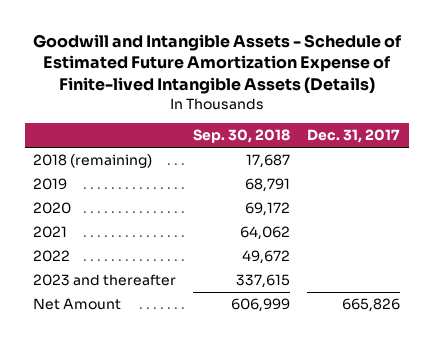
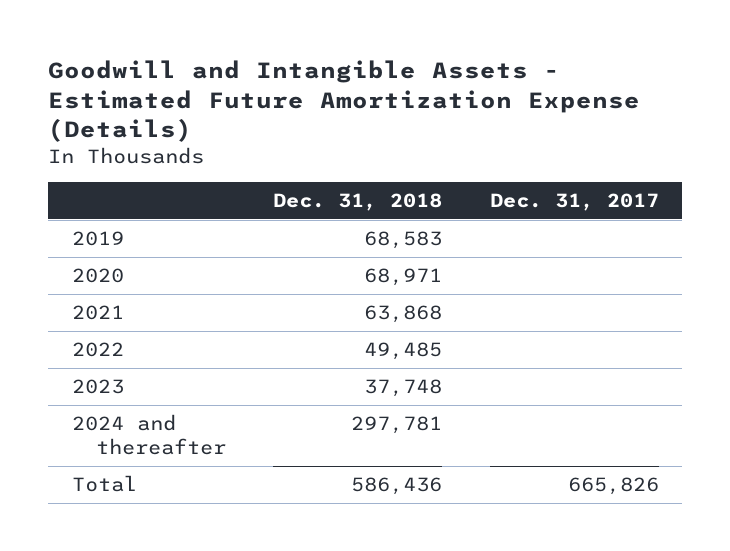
[32,33,402,95] Goodwill and Intangible Assets - Schedule of Estimated Future Amortization Expense of Finite-lived Intangible Assets (Details) -> [48,59,641,143] Goodwill and Intangible Assets - Estimated Future Amortization Expense (Details)
[193,129,291,144] Sep. 30, 2018 -> none
none -> [273,193,443,212] Dec. 31, 2018
[33,154,153,169] 2018 (remaining) -> none
none -> [71,378,124,394] 2023
[33,274,177,287] 2023 and thereafter -> [71,413,227,456] 2024 and thereafter
[33,298,122,311] Net Amount -> [71,474,137,492] Total

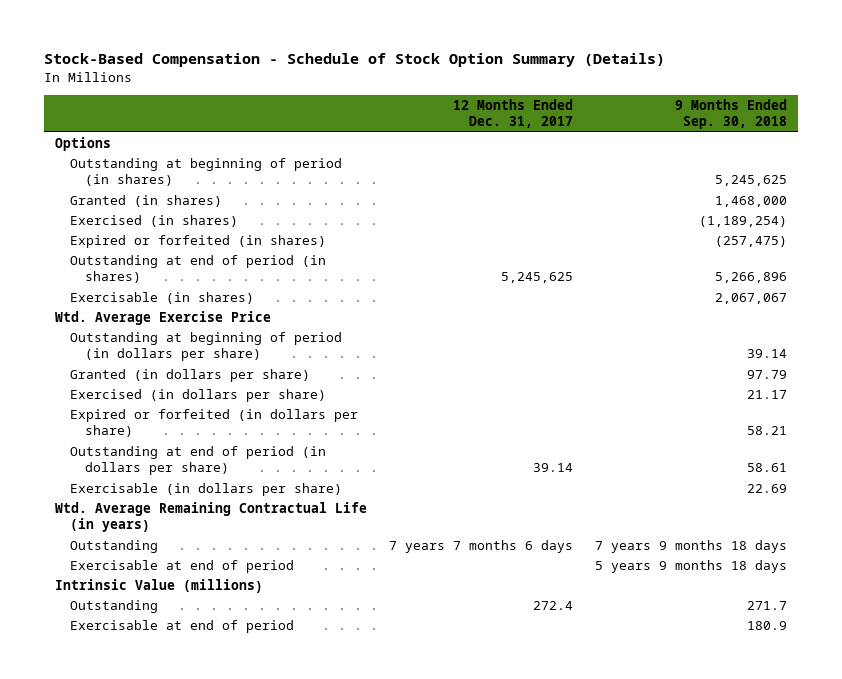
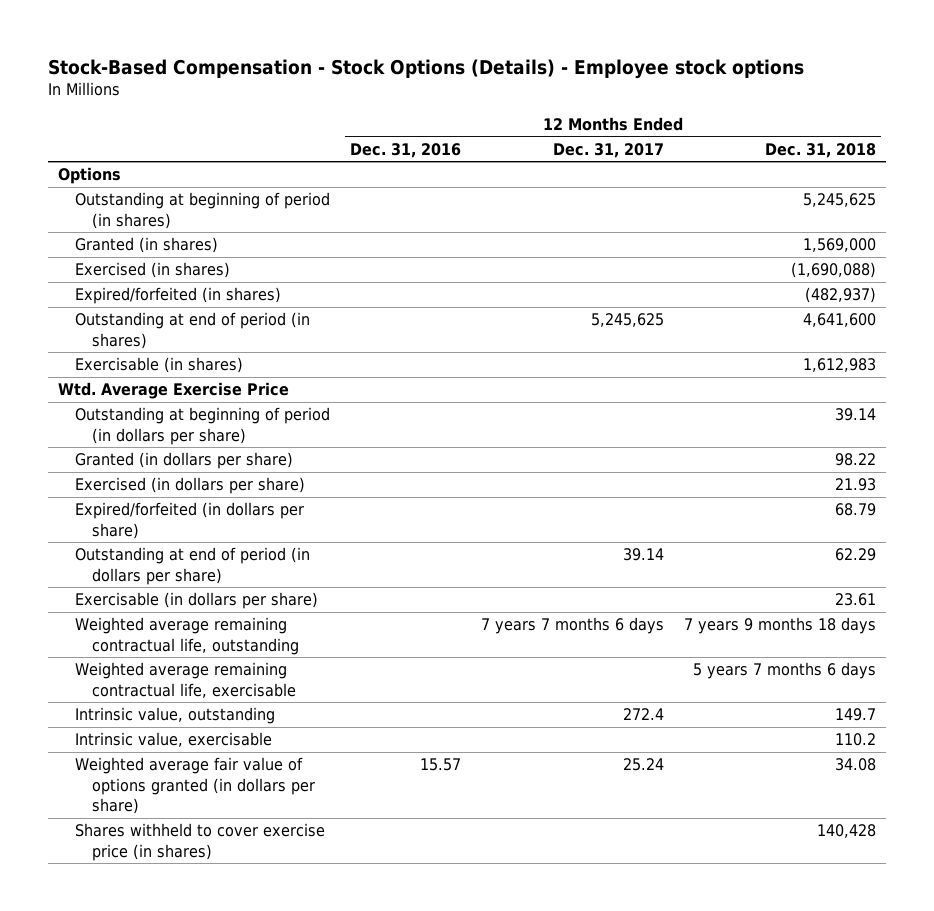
[43,53,665,68] Stock-Based Compensation - Schedule of Stock Option Summary (Details) -> [48,58,805,79] Stock-Based Compensation - Stock Options (Details) - Employee stock options
[675,98,788,130] 9 Months Ended Sep. 30, 2018 -> none
none -> [350,142,462,158] Dec. 31, 2016
none -> [764,142,876,158] Dec. 31, 2018
[70,234,327,248] Expired or forfeited (in shares) -> [75,287,282,305] Expired/forfeited (in shares)
[70,408,359,438] Expired or forfeited (in dollars per share) -> [75,502,305,539] Expired/forfeited (in dollars per share)
[54,501,367,533] Wtd. Average Remaining Contractual Life (in years) -> none
[54,578,263,593] Intrinsic Value (millions) -> none
[70,539,159,553] Outstanding -> [75,617,300,655] Weighted average remaining contractual life, outstanding
[70,559,295,573] Exercisable at end of period -> [75,662,297,698] Weighted average remaining contractual life, exercisable
[70,599,159,613] Outstanding -> [75,707,276,725] Intrinsic value, outstanding
[70,619,295,633] Exercisable at end of period -> [75,732,273,748] Intrinsic value, exercisable
none -> [75,757,316,815] Weighted average fair value of options granted (in dollars per share)
none -> [75,823,326,861] Shares withheld to cover exercise price (in shares)

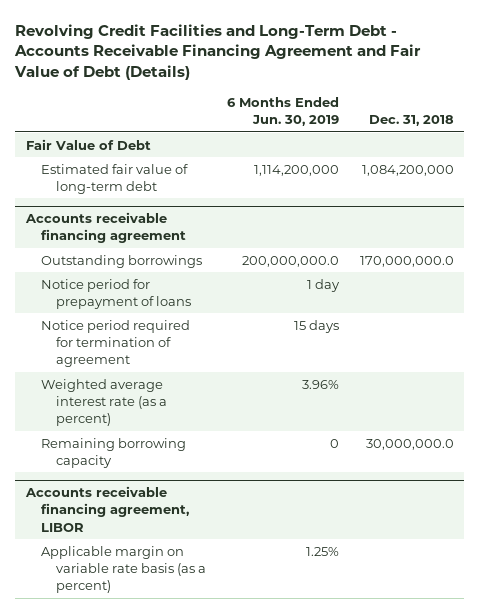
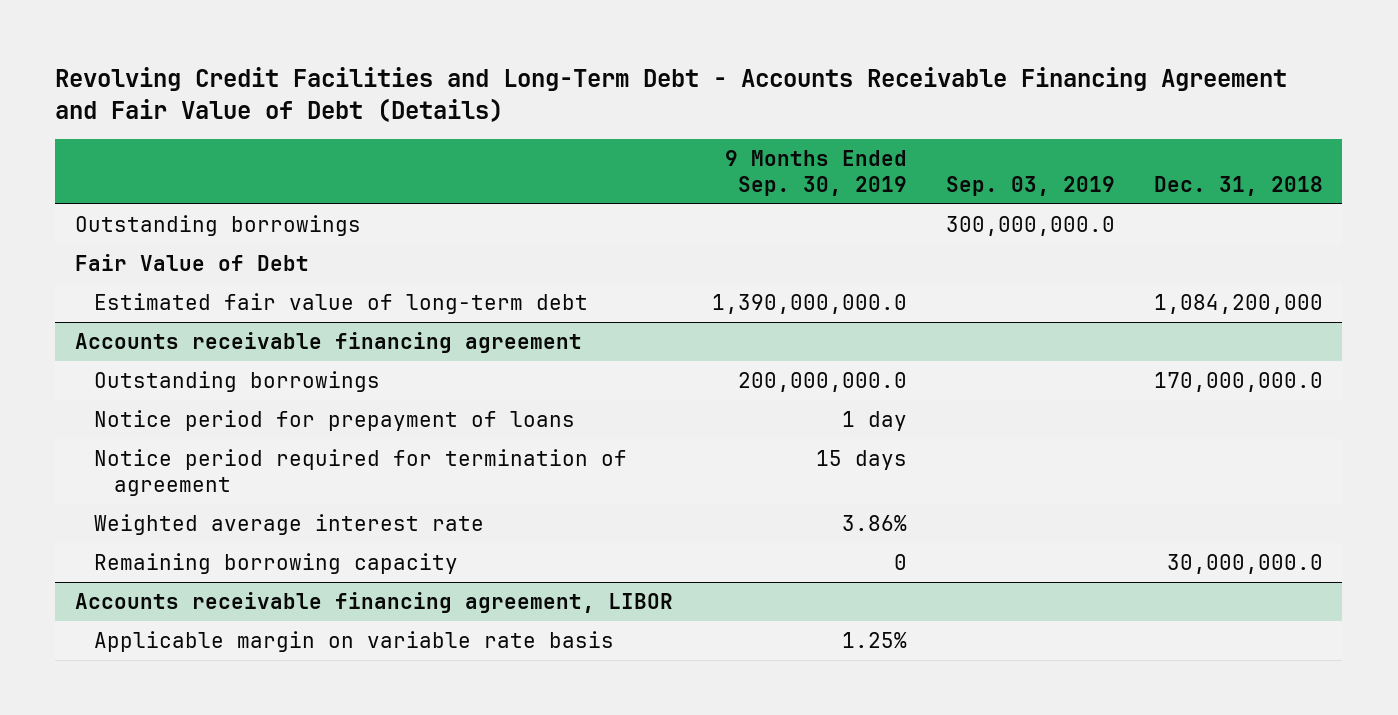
[226,97,339,127] 6 Months Ended Jun. 30, 2019 -> none
none -> [724,149,907,196] 9 Months Ended Sep. 30, 2019
none -> [945,175,1115,196] Sep. 03, 2019
none -> [74,214,361,236] Outstanding borrowings
[40,378,167,427] Weighted average interest rate (as a percent) -> [94,513,485,535] Weighted average interest rate
[40,545,206,594] Applicable margin on variable rate basis (as a percent) -> [94,630,615,652] Applicable margin on variable rate basis

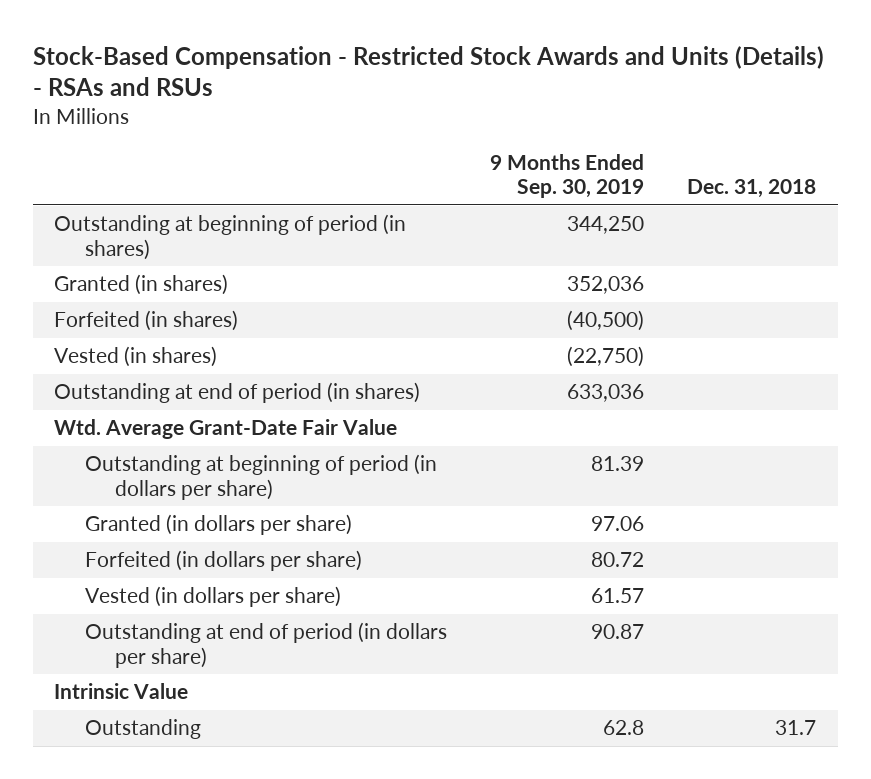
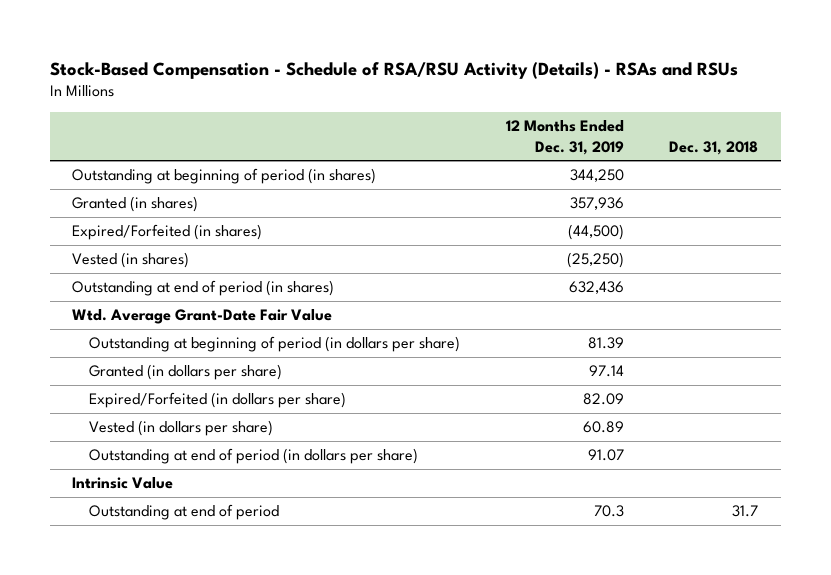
[32,45,824,97] Stock-Based Compensation - Restricted Stock Awards and Units (Details) - RSAs and RSUs -> [49,61,738,79] Stock-Based Compensation - Schedule of RSA/RSU Activity (Details) - RSAs and RSUs
[490,154,645,199] 9 Months Ended Sep. 30, 2019 -> none
none -> [505,120,624,155] 12 Months Ended Dec. 31, 2019
[54,310,239,332] Forfeited (in shares) -> [72,224,263,241] Expired/Forfeited (in shares)
[84,550,362,572] Forfeited (in dollars per share) -> [89,392,347,409] Expired/Forfeited (in dollars per share)
[84,719,201,740] Outstanding -> [89,504,280,521] Outstanding at end of period

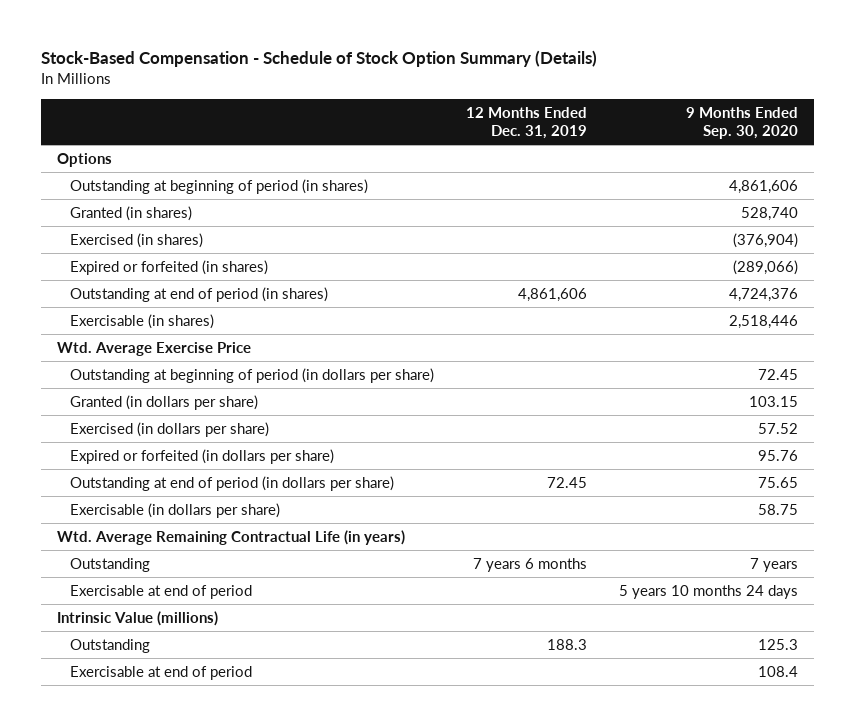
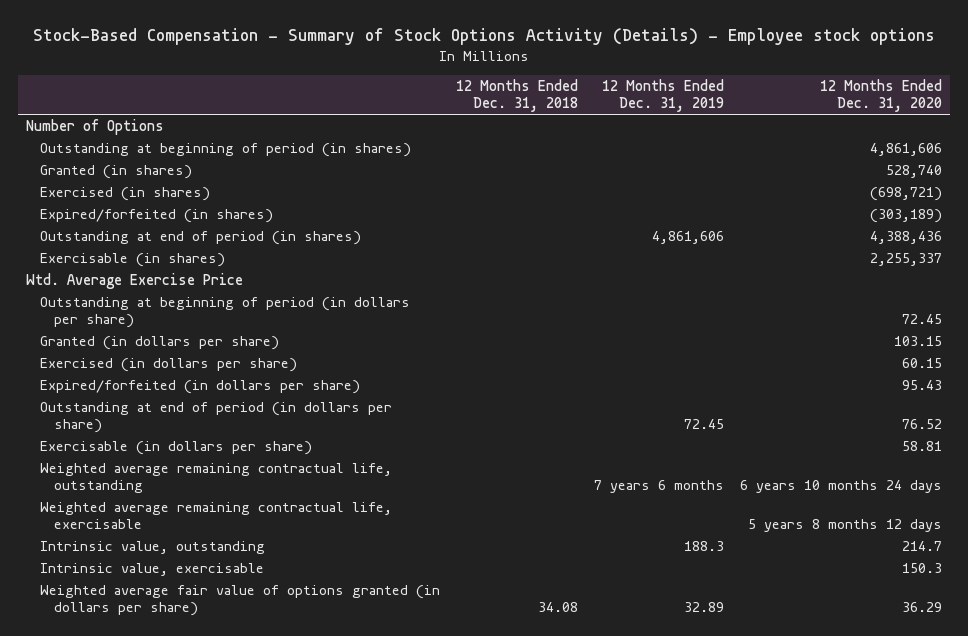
[40,50,597,68] Stock-Based Compensation - Schedule of Stock Option Summary (Details) -> [32,27,935,45] Stock-Based Compensation - Summary of Stock Options Activity (Details) - Employee stock options
[686,107,799,140] 9 Months Ended Sep. 30, 2020 -> none
none -> [455,79,578,113] 12 Months Ended Dec. 31, 2018
none -> [819,79,942,113] 12 Months Ended Dec. 31, 2020
[56,152,112,167] Options -> [25,118,164,135] Number of Options
[70,259,269,275] Expired or forfeited (in shares) -> [39,208,273,223] Expired/forfeited (in shares)
[70,448,335,464] Expired or forfeited (in dollars per share) -> [39,379,360,394] Expired/forfeited (in dollars per share)
[56,529,405,545] Wtd. Average Remaining Contractual Life (in years) -> none
[56,610,218,626] Intrinsic Value (millions) -> none
[70,557,151,572] Outstanding -> [39,462,392,493] Weighted average remaining contractual life, outstanding
[70,584,253,599] Exercisable at end of period -> [39,501,392,529] Weighted average remaining contractual life, exercisable
[70,638,151,653] Outstanding -> [39,540,265,554] Intrinsic value, outstanding
[70,665,253,680] Exercisable at end of period -> [39,562,264,576] Intrinsic value, exercisable
none -> [39,584,440,616] Weighted average fair value of options granted (in dollars per share)

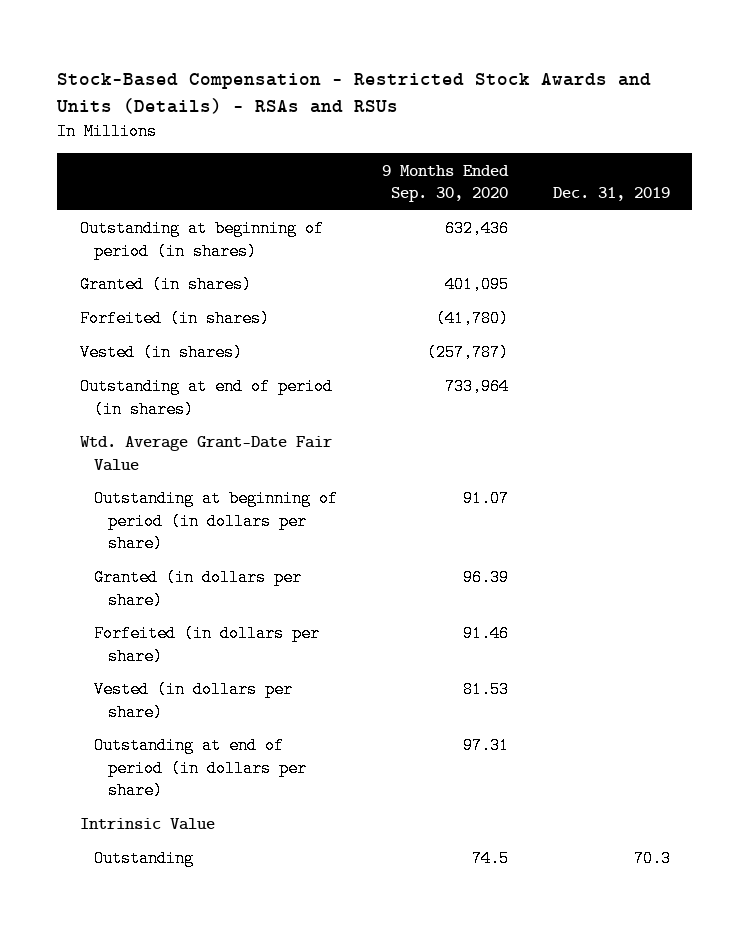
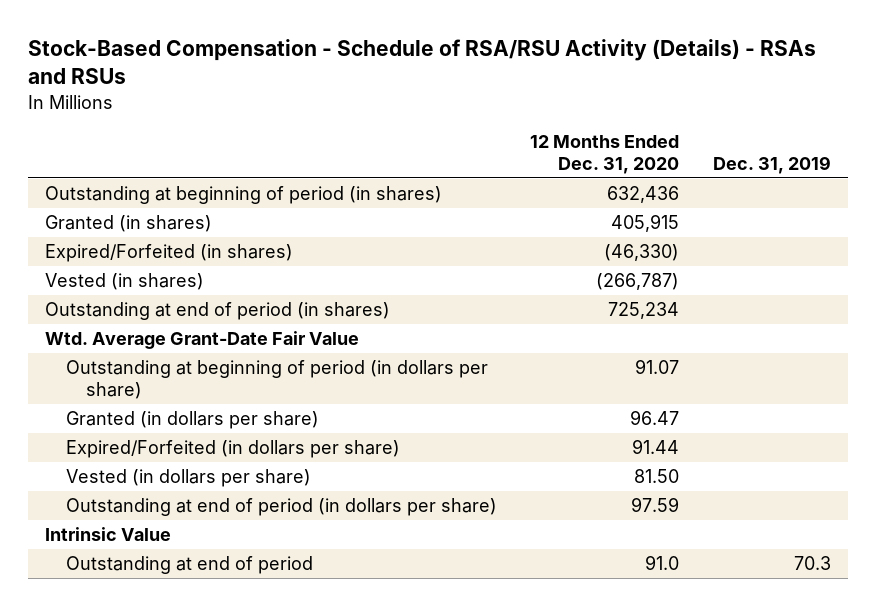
[56,72,652,115] Stock-Based Compensation - Restricted Stock Awards and Units (Details) - RSAs and RSUs -> [28,39,817,85] Stock-Based Compensation - Schedule of RSA/RSU Activity (Details) - RSAs and RSUs
[381,164,509,203] 9 Months Ended Sep. 30, 2020 -> none
none -> [530,135,680,174] 12 Months Ended Dec. 31, 2020
[79,310,270,328] Forfeited (in shares) -> [45,244,294,263] Expired/Forfeited (in shares)
[94,625,321,665] Forfeited (in dollars per share) -> [65,440,400,459] Expired/Forfeited (in dollars per share)
[94,850,195,868] Outstanding -> [65,556,313,575] Outstanding at end of period

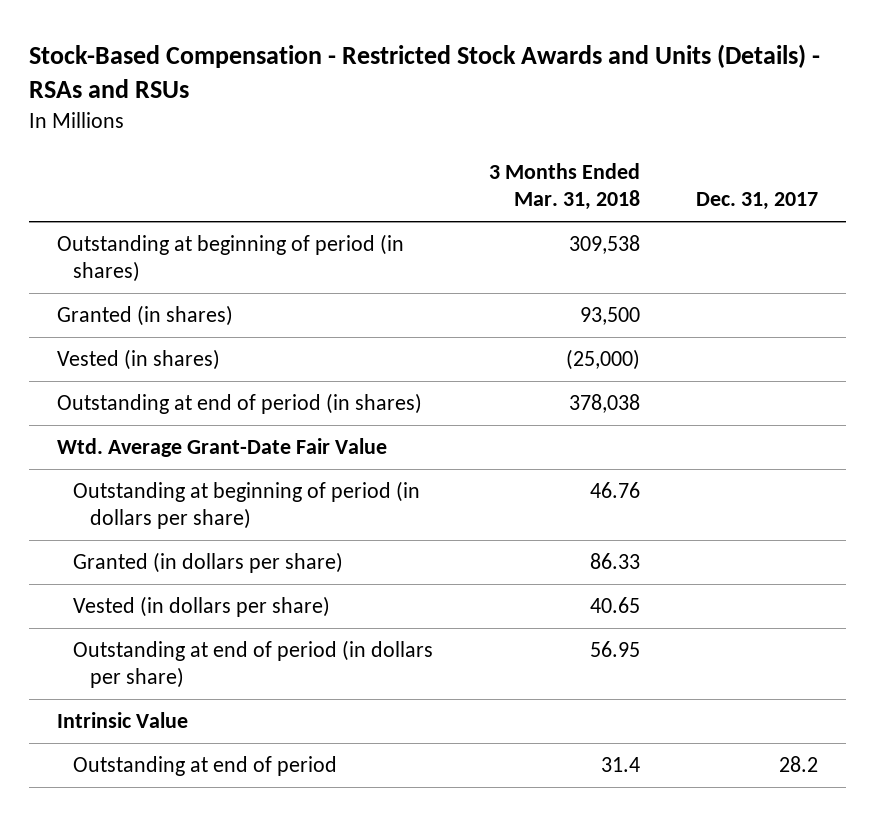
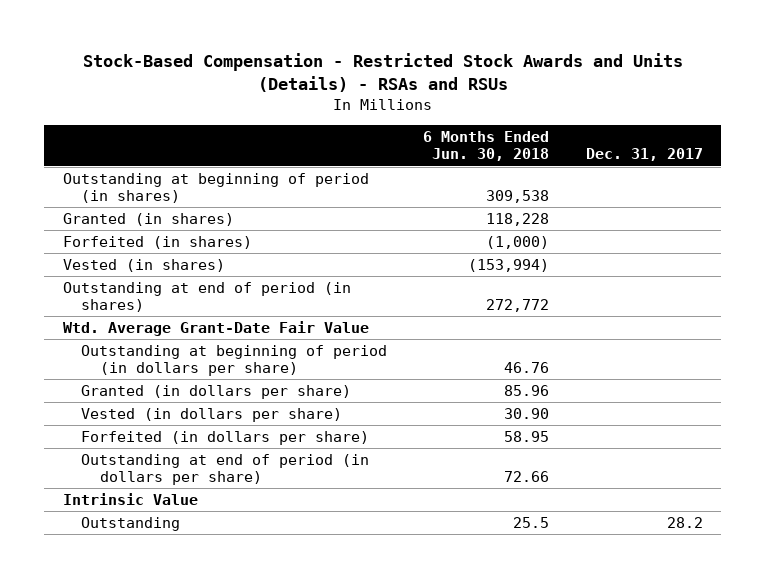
[489,163,641,211] 3 Months Ended Mar. 31, 2018 -> none
none -> [423,131,550,162] 6 Months Ended Jun. 30, 2018
none -> [62,236,252,250] Forfeited (in shares)
none -> [81,431,370,446] Forfeited (in dollars per share)
[73,756,338,777] Outstanding at end of period -> [81,517,181,532] Outstanding

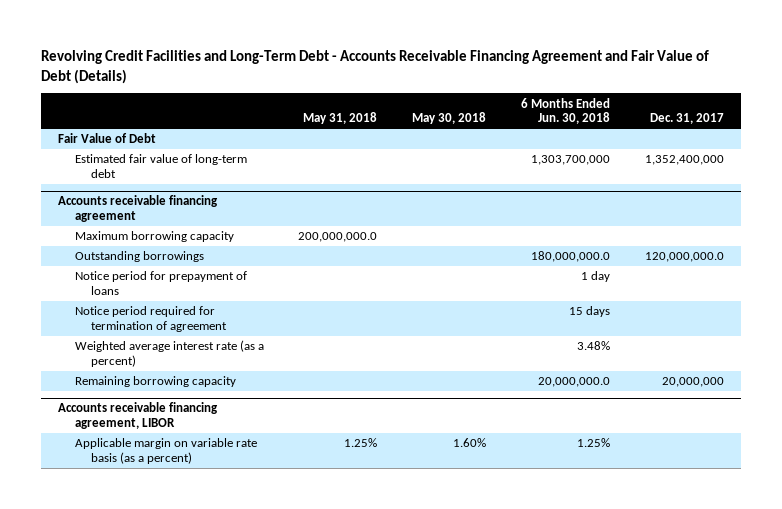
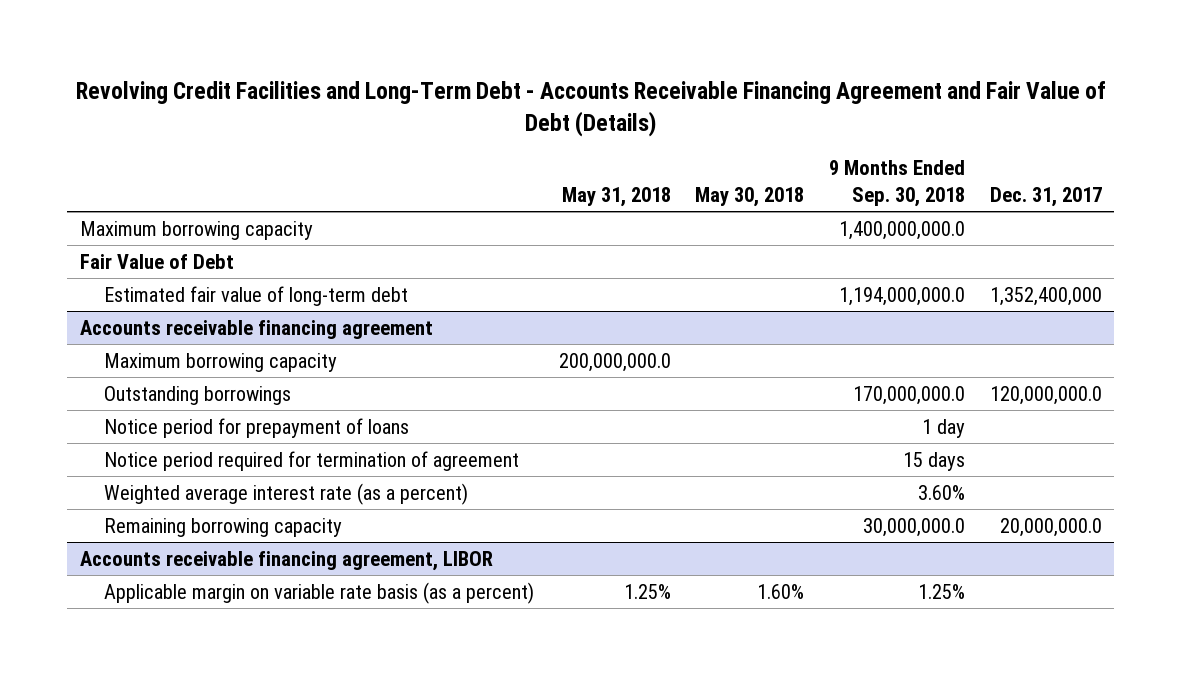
[521,97,611,125] 6 Months Ended Jun. 30, 2018 -> none
none -> [829,160,966,207] 9 Months Ended Sep. 30, 2018
none -> [79,220,313,240] Maximum borrowing capacity
[661,377,724,388] 20,000,000 -> [999,517,1102,537] 20,000,000.0

